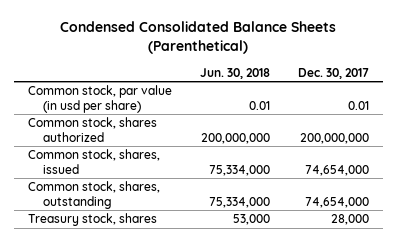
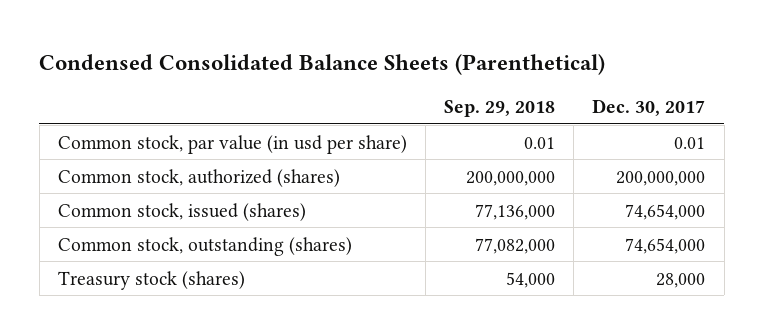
[199,67,270,79] Jun. 30, 2018 -> none
none -> [444,99,556,117] Sep. 29, 2018
[27,117,157,142] Common stock, shares authorized -> [57,168,340,187] Common stock, authorized (shares)
[27,149,160,174] Common stock, shares, issued -> [57,202,306,221] Common stock, issued (shares)
[27,181,160,209] Common stock, shares, outstanding -> [57,236,352,256] Common stock, outstanding (shares)
[27,213,157,227] Treasury stock, shares -> [57,270,245,290] Treasury stock (shares)

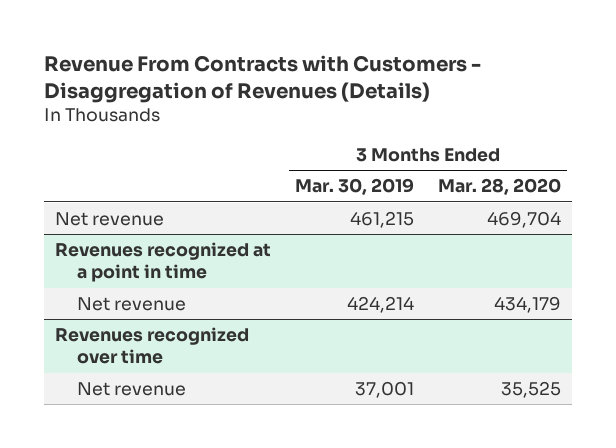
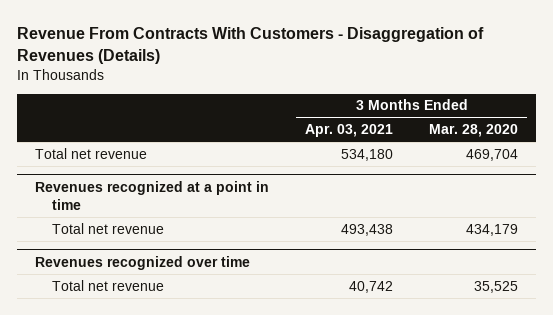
[43,54,481,103] Revenue From Contracts with Customers - Disaggregation of Revenues (Details) -> [17,26,485,64] Revenue From Contracts With Customers - Disaggregation of Revenues (Details)
[295,178,415,196] Mar. 30, 2019 -> none
none -> [305,124,394,138] Apr. 03, 2021
[55,212,165,227] Net revenue -> [35,147,148,159] Total net revenue
[77,297,187,312] Net revenue -> [52,222,165,234] Total net revenue
[77,382,187,397] Net revenue -> [52,279,165,291] Total net revenue

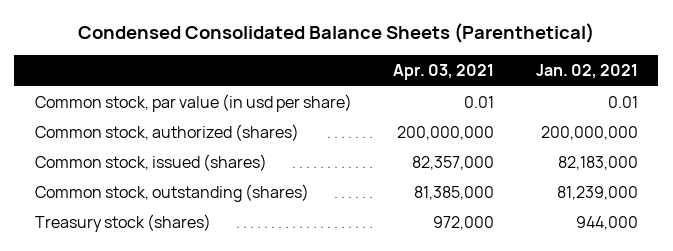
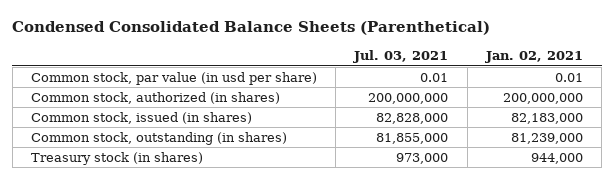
[393,64,495,81] Apr. 03, 2021 -> none
none -> [353,50,449,64] Jul. 03, 2021
[34,123,299,141] Common stock, authorized (shares) -> [30,91,280,104] Common stock, authorized (in shares)
[34,153,267,171] Common stock, issued (shares) -> [30,111,252,124] Common stock, issued (in shares)
[34,183,309,202] Common stock, outstanding (shares) -> [30,131,287,145] Common stock, outstanding (in shares)
[34,213,211,232] Treasury stock (shares) -> [30,151,203,165] Treasury stock (in shares)

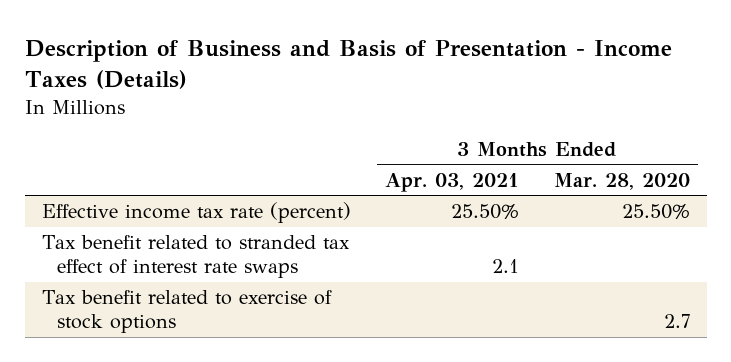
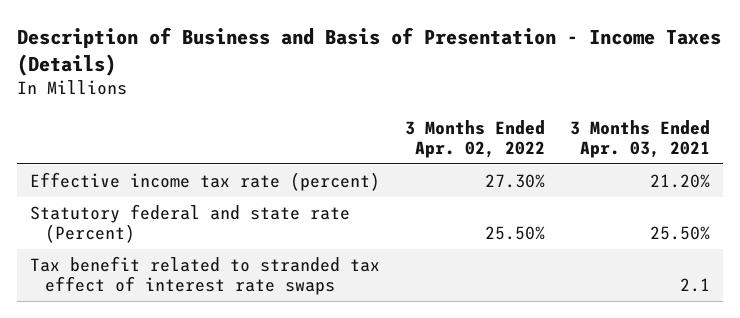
[553,172,690,190] Mar. 28, 2020 -> none
none -> [404,119,545,158] 3 Months Ended Apr. 02, 2022
[451,204,520,220] 25.50% -> [650,174,711,189] 21.20%
none -> [29,204,350,244] Statutory federal and state rate (Percent)
[41,290,332,334] Tax benefit related to exercise of stock options -> none

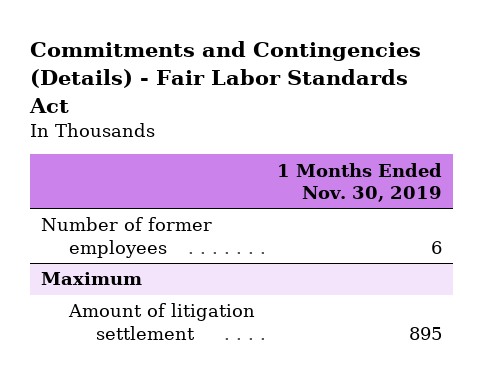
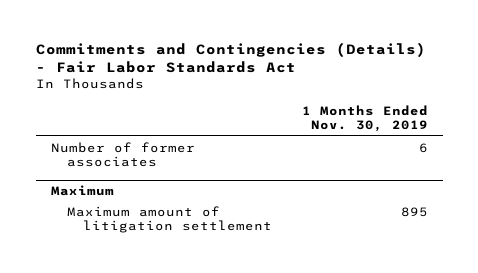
[40,217,212,258] Number of former employees -> [50,141,195,168] Number of former associates
[67,303,255,340] Amount of litigation settlement -> [66,205,272,234] Maximum amount of litigation settlement

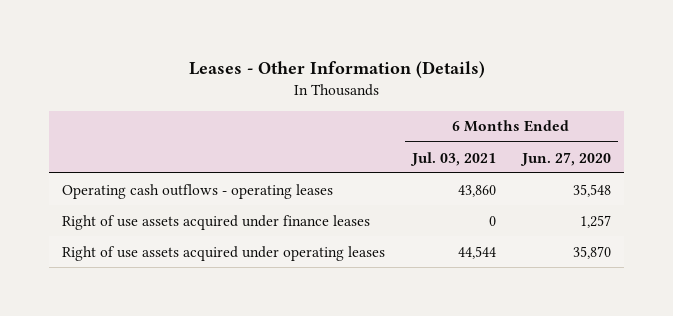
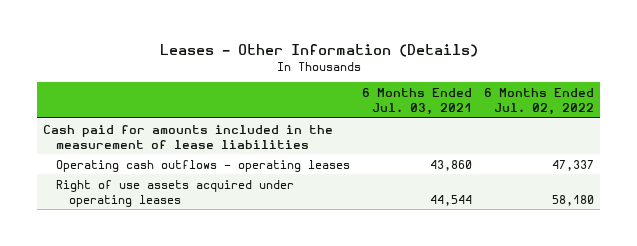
[519,151,611,166] Jun. 27, 2020 -> none
none -> [484,88,595,115] 6 Months Ended Jul. 02, 2022
none -> [42,124,333,149] Cash paid for amounts included in the measurement of lease liabilities
[62,214,371,230] Right of use assets acquired under finance leases -> none

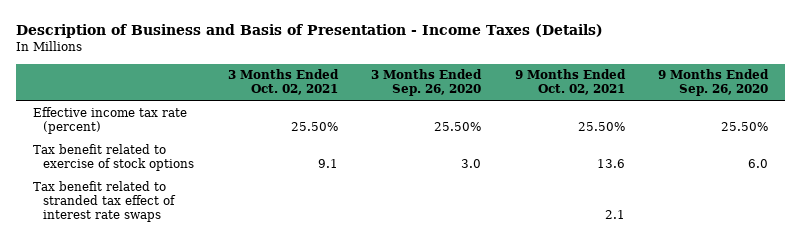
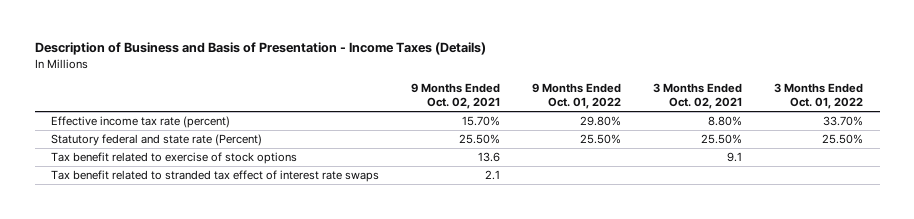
[371,69,483,97] 3 Months Ended Sep. 26, 2020 -> none
[658,69,770,97] 9 Months Ended Sep. 26, 2020 -> none
none -> [532,83,622,110] 9 Months Ended Oct. 01, 2022
none -> [774,83,864,110] 3 Months Ended Oct. 01, 2022
[290,121,338,131] 25.50% -> [708,116,743,127] 8.80%
[577,121,625,131] 25.50% -> [461,116,500,127] 15.70%
none -> [50,134,262,147] Statutory federal and state rate (Percent)

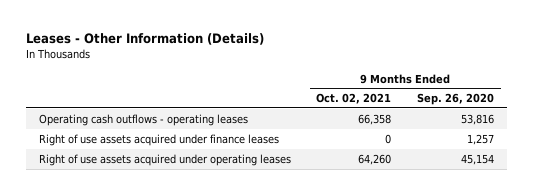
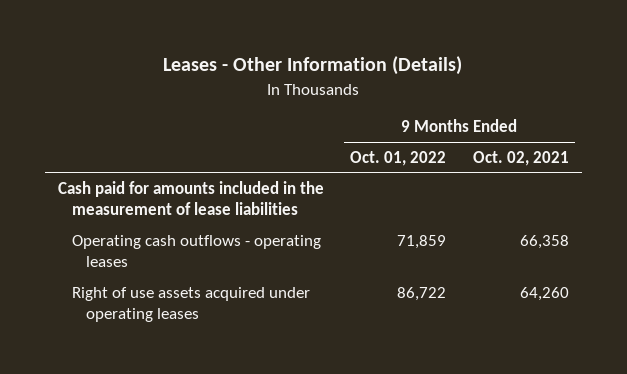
[417,93,495,106] Sep. 26, 2020 -> none
none -> [350,150,447,166] Oct. 01, 2022
none -> [58,180,325,216] Cash paid for amounts included in the measurement of lease liabilities
[38,133,279,146] Right of use assets acquired under finance leases -> none

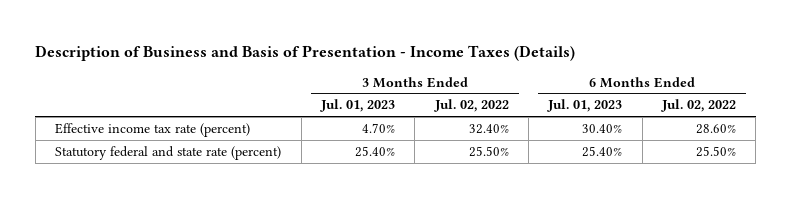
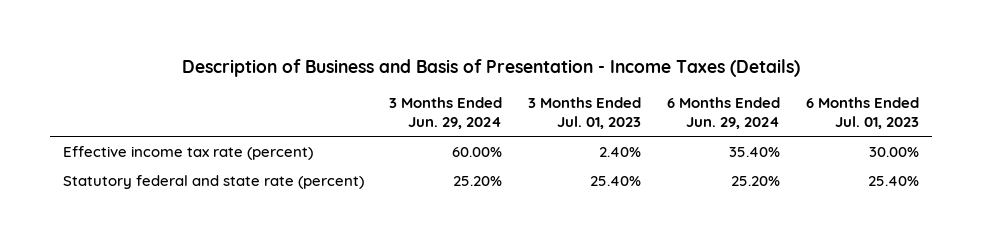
[433,99,509,113] Jul. 02, 2022 -> none
[661,99,737,113] Jul. 02, 2022 -> none
none -> [389,97,503,130] 3 Months Ended Jun. 29, 2024
none -> [667,97,781,130] 6 Months Ended Jun. 29, 2024
[361,122,395,133] 4.70% -> [599,146,642,157] 2.40%
[582,123,623,133] 30.40% -> [869,146,920,157] 30.00%

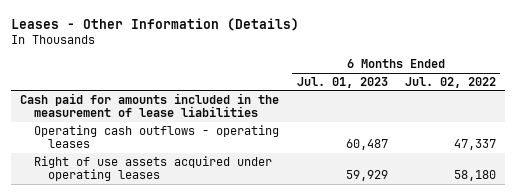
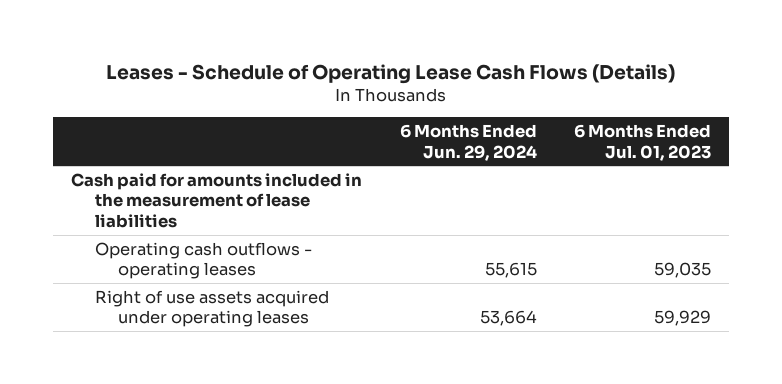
[11,17,300,31] Leases - Other Information (Details) -> [106,63,676,84] Leases - Schedule of Operating Lease Cash Flows (Details)
[405,76,497,88] Jul. 02, 2022 -> none
none -> [399,124,537,161] 6 Months Ended Jun. 29, 2024
[345,139,388,151] 60,487 -> [653,262,711,279] 59,035

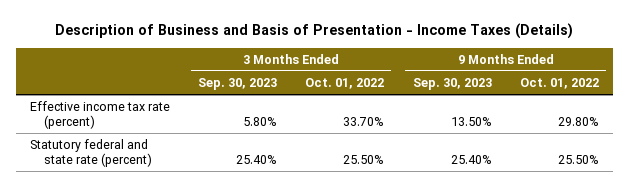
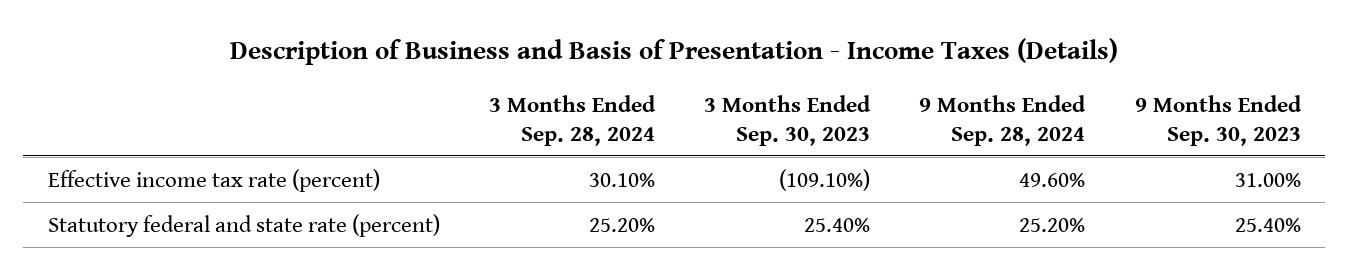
[305,77,385,89] Oct. 01, 2022 -> none
[519,77,599,89] Oct. 01, 2022 -> none
none -> [488,94,656,146] 3 Months Ended Sep. 28, 2024
none -> [919,94,1087,146] 9 Months Ended Sep. 28, 2024
[243,116,278,126] 5.80% -> [779,168,871,191] (109.10%)
[450,116,492,126] 13.50% -> [1234,172,1301,187] 31.00%

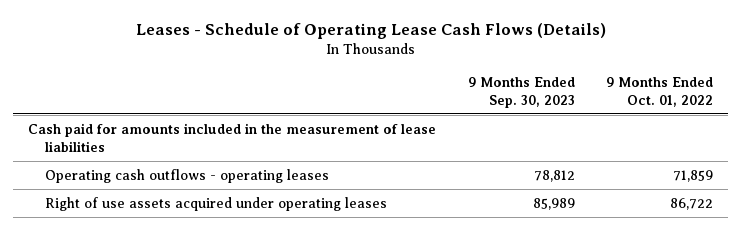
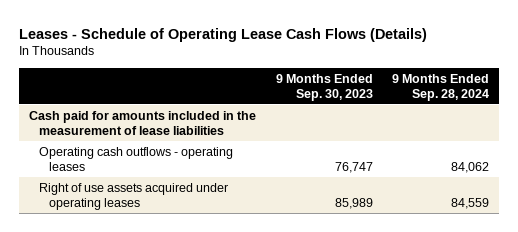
[605,76,713,107] 9 Months Ended Oct. 01, 2022 -> none
none -> [391,73,489,101] 9 Months Ended Sep. 28, 2024
[533,169,575,182] 78,812 -> [334,161,373,173] 76,747

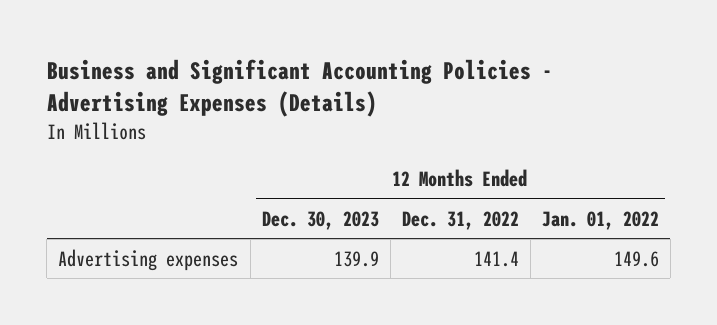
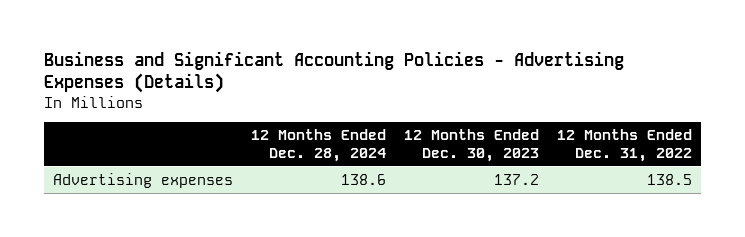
[541,210,659,230] Jan. 01, 2022 -> none
none -> [251,128,387,162] 12 Months Ended Dec. 28, 2024
[333,250,379,267] 139.9 -> [494,174,540,186] 137.2
[473,250,519,267] 141.4 -> [647,174,693,186] 138.5

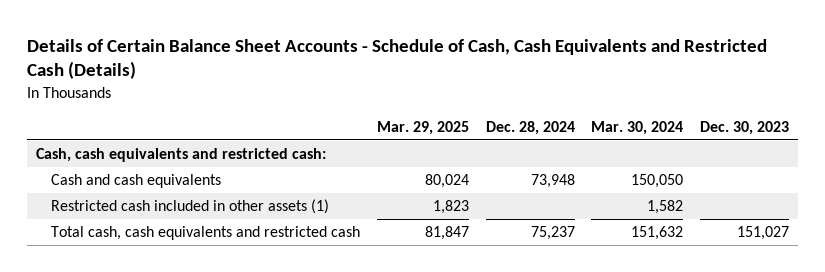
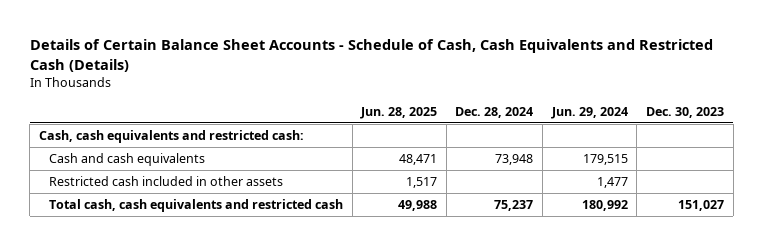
[376,120,469,135] Mar. 29, 2025 -> none
[591,120,684,135] Mar. 30, 2024 -> none
none -> [360,106,438,119] Jun. 28, 2025
none -> [550,106,628,119] Jun. 29, 2024
[51,199,330,215] Restricted cash included in other assets (1) -> [49,176,284,187] Restricted cash included in other assets

